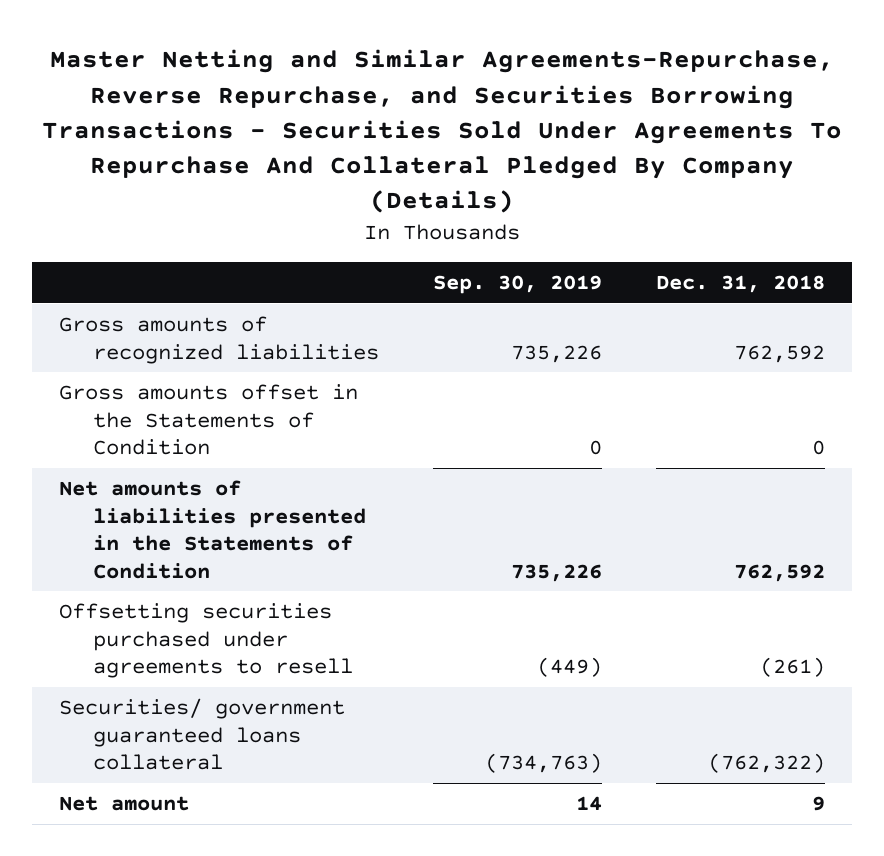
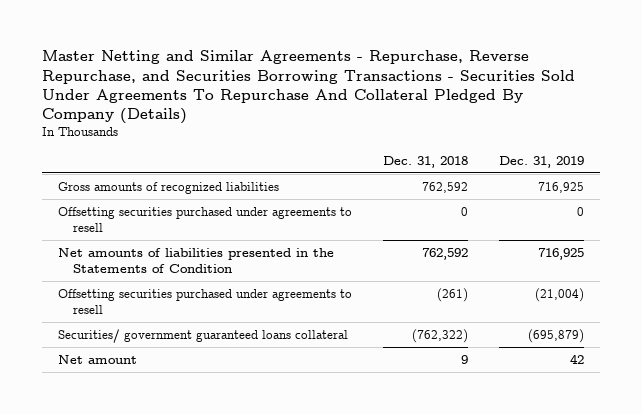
[42,49,843,214] Master Netting and Similar Agreements-Repurchase, Reverse Repurchase, and Securities Borrowing Transactions - Securities Sold Under Agreements To Repurchase And Collateral Pledged By Company (Details) -> [42,50,576,125] Master Netting and Similar Agreements - Repurchase, Reverse Repurchase, and Securities Borrowing Transactions - Securities Sold Under Agreements To Repurchase And Collateral Pledged By Company (Details)
[433,274,603,294] Sep. 30, 2019 -> none
none -> [498,155,584,168] Dec. 31, 2019
[58,384,358,456] Gross amounts offset in the Statements of Condition -> [57,206,352,232] Offsetting securities purchased under agreements to resell

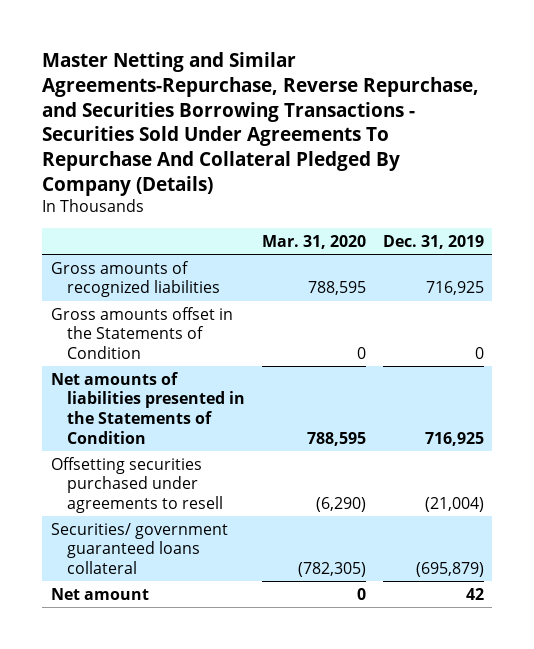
[42,50,576,125] Master Netting and Similar Agreements - Repurchase, Reverse Repurchase, and Securities Borrowing Transactions - Securities Sold Under Agreements To Repurchase And Collateral Pledged By Company (Details) -> [42,51,480,196] Master Netting and Similar Agreements-Repurchase, Reverse Repurchase, and Securities Borrowing Transactions - Securities Sold Under Agreements To Repurchase And Collateral Pledged By Company (Details)
[382,155,468,168] Dec. 31, 2018 -> none
none -> [261,235,366,250] Mar. 31, 2020
[57,206,352,232] Offsetting securities purchased under agreements to resell -> [50,306,233,360] Gross amounts offset in the Statements of Condition

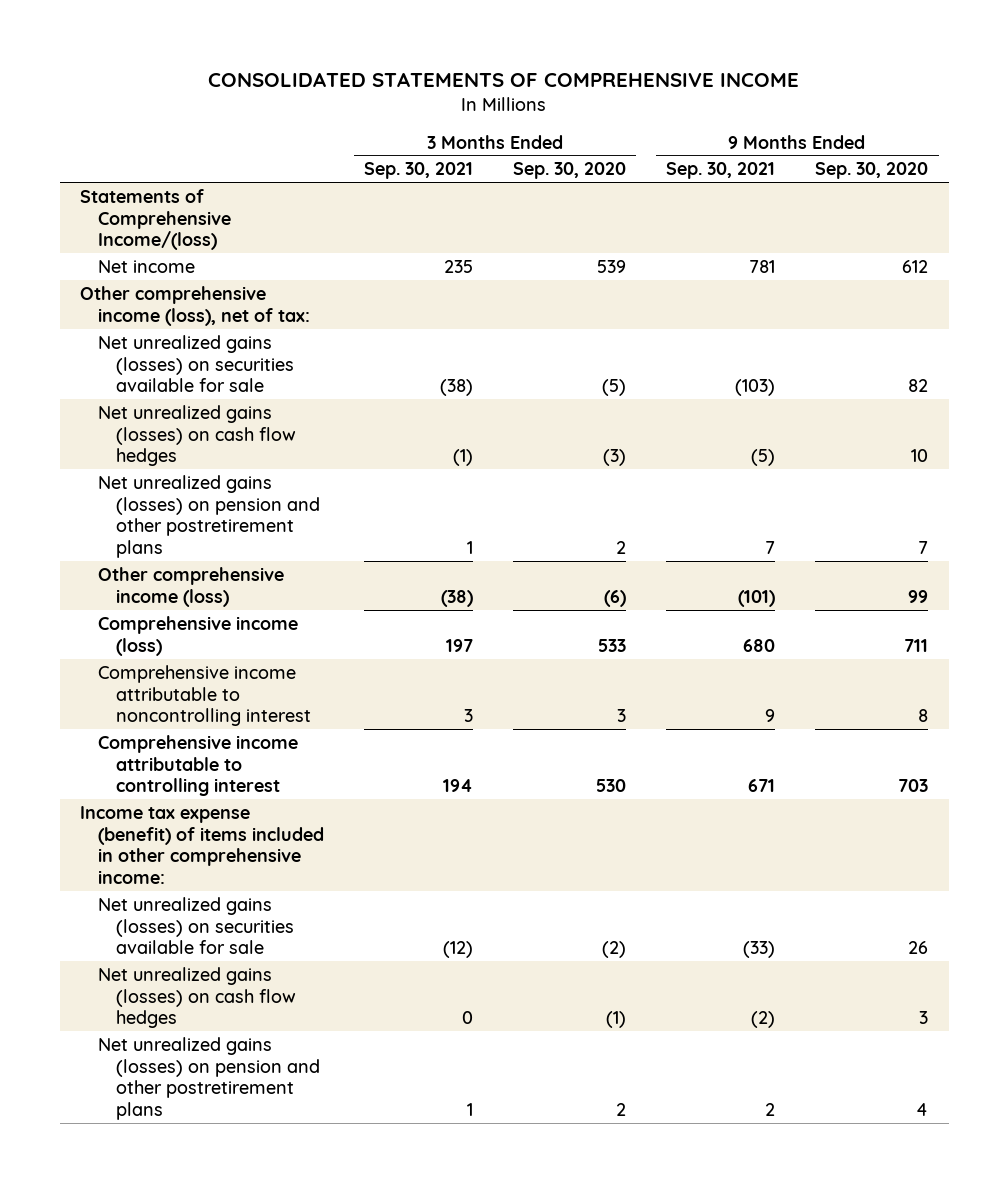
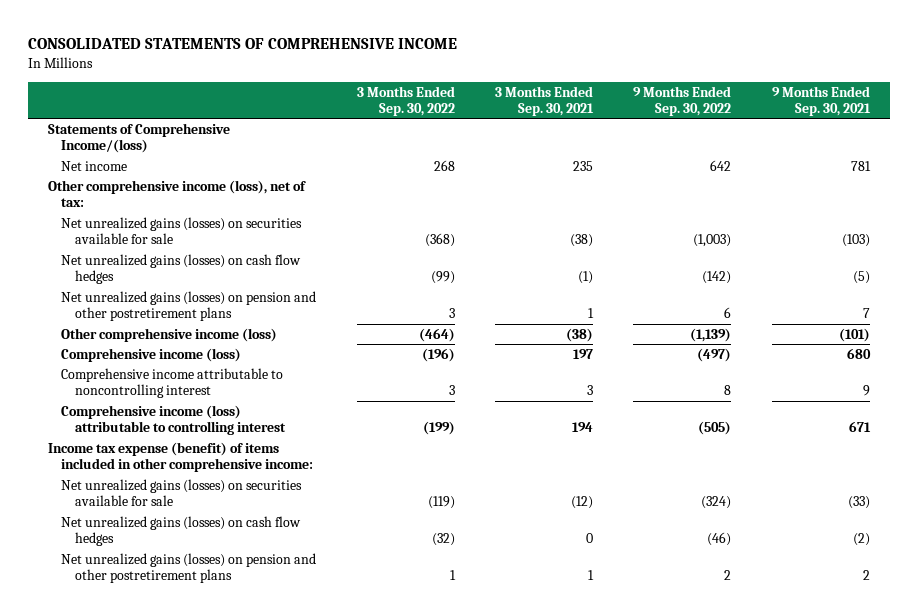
[513,162,627,180] Sep. 30, 2020 -> none
[815,162,929,180] Sep. 30, 2020 -> none
none -> [356,85,455,116] 3 Months Ended Sep. 30, 2022
none -> [633,85,732,116] 9 Months Ended Sep. 30, 2022
[97,734,298,797] Comprehensive income attributable to controlling interest -> [61,404,286,436] Comprehensive income (loss) attributable to controlling interest

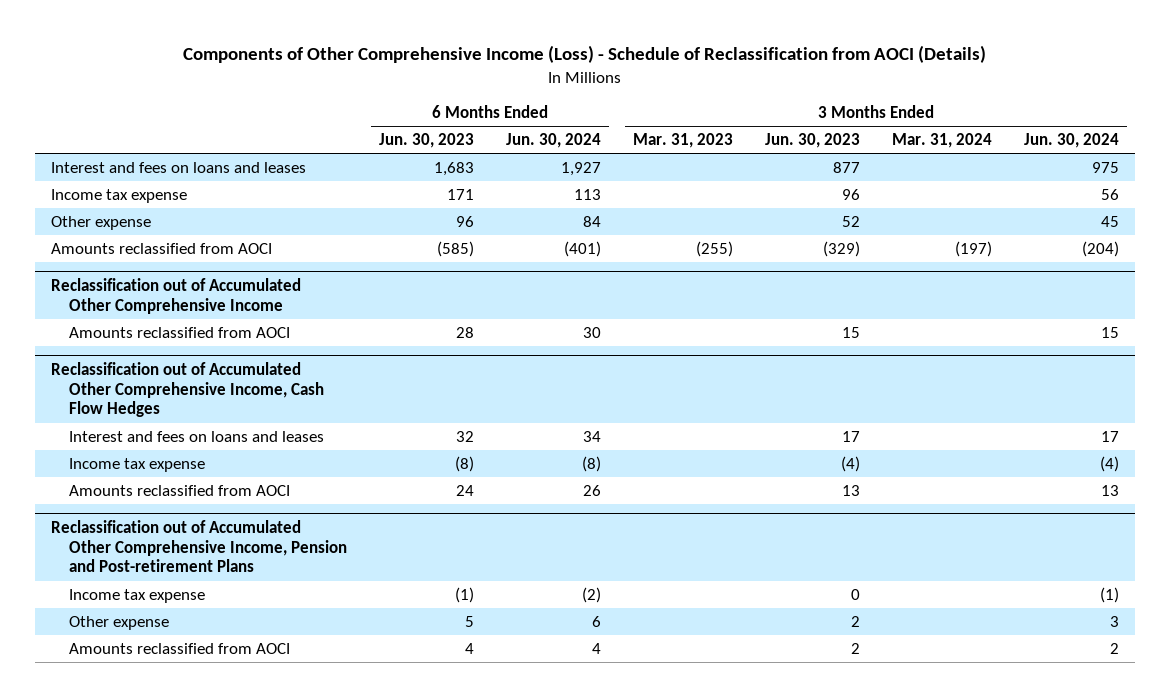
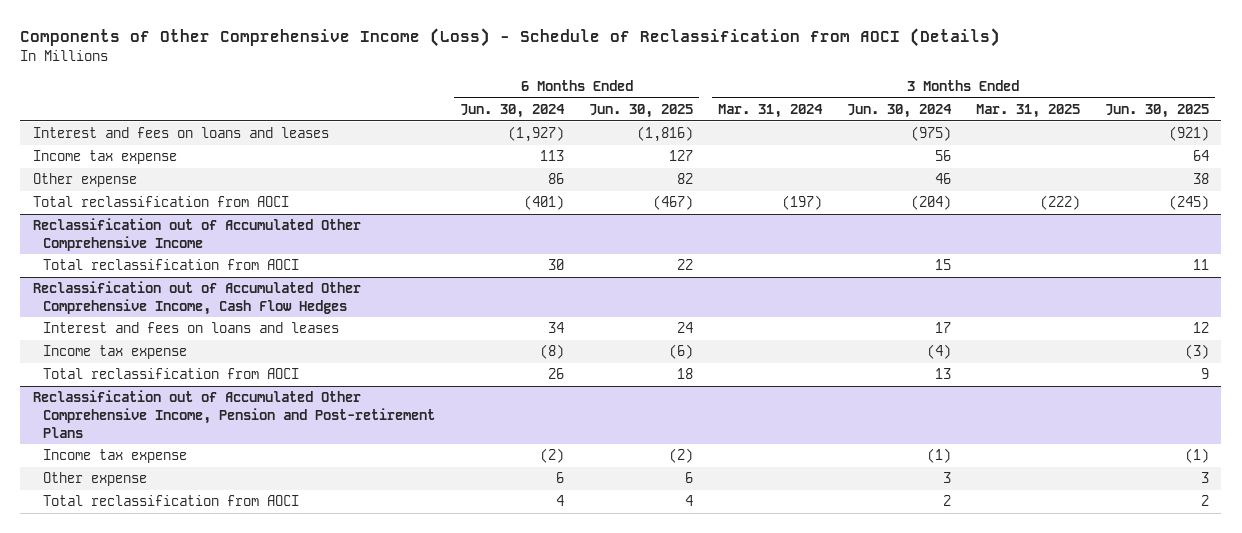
[378,133,474,149] Jun. 30, 2023 -> none
[632,133,733,149] Mar. 31, 2023 -> none
[764,133,860,149] Jun. 30, 2023 -> none
none -> [589,104,694,119] Jun. 30, 2025
none -> [975,104,1080,119] Mar. 31, 2025
none -> [1104,104,1209,119] Jun. 30, 2025
[560,161,601,176] 1,927 -> [508,126,565,143] (1,927)
[1091,161,1119,173] 975 -> [911,126,952,142] (975)
[582,215,601,227] 84 -> [548,173,565,185] 86
[1100,215,1119,227] 45 -> [935,173,952,185] 46
[50,242,272,254] Amounts reclassified from AOCI -> [32,196,289,208] Total reclassification from AOCI
[68,326,290,338] Amounts reclassified from AOCI -> [43,259,300,271] Total reclassification from AOCI
[68,484,290,496] Amounts reclassified from AOCI -> [43,368,300,380] Total reclassification from AOCI
[68,642,290,654] Amounts reclassified from AOCI -> [43,495,300,507] Total reclassification from AOCI

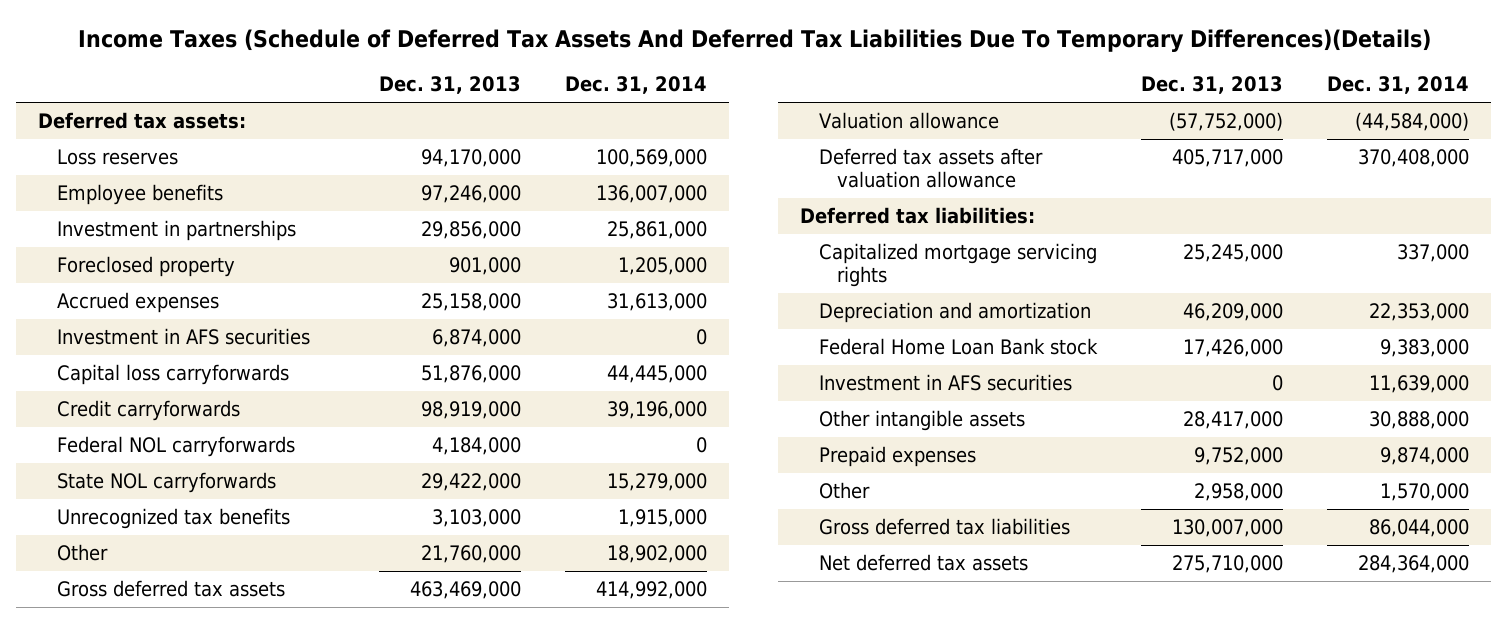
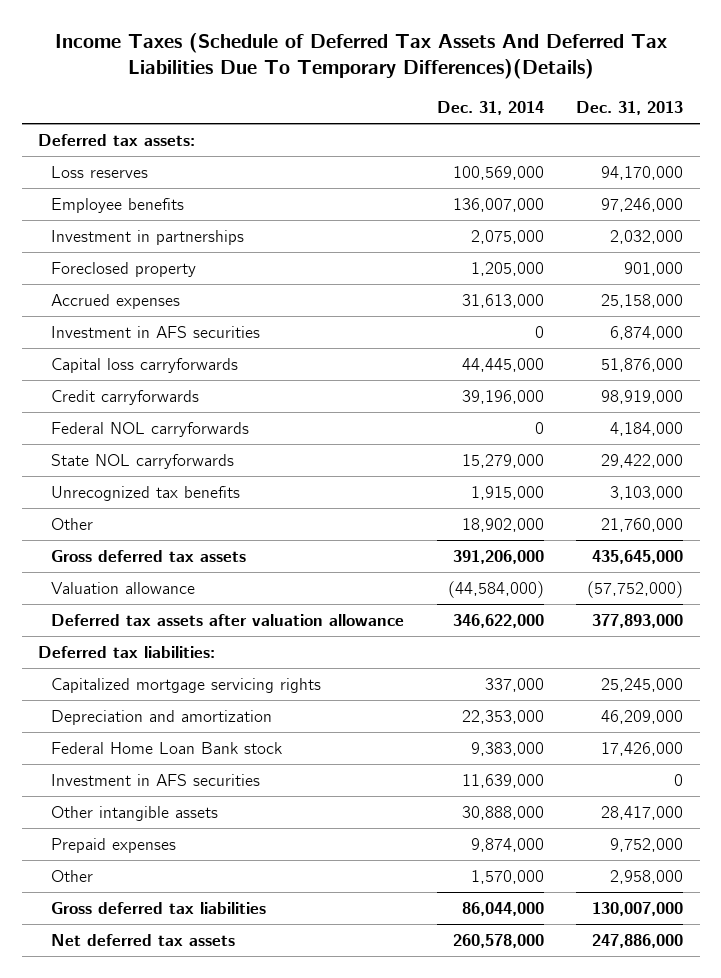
[421,221,522,240] 29,856,000 -> [610,230,684,245] 2,032,000
[607,221,708,240] 25,861,000 -> [470,230,544,245] 2,075,000
[410,581,522,600] 463,469,000 -> [592,550,684,565] 435,645,000
[596,581,708,600] 414,992,000 -> [452,550,544,565] 391,206,000
[1171,149,1283,168] 405,717,000 -> [592,614,684,629] 377,893,000
[1358,149,1470,168] 370,408,000 -> [452,614,544,629] 346,622,000
[1171,555,1283,574] 275,710,000 -> [592,934,684,949] 247,886,000
[1358,555,1470,574] 284,364,000 -> [452,934,544,949] 260,578,000

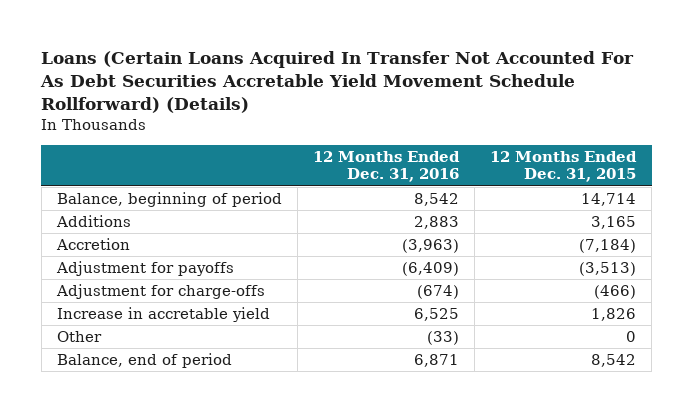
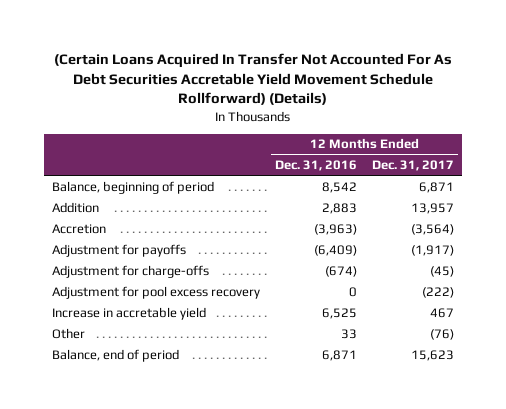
[40,51,635,114] Loans (Certain Loans Acquired In Transfer Not Accounted For As Debt Securities Accretable Yield Movement Schedule Rollforward) (Details) -> [53,52,452,106] (Certain Loans Acquired In Transfer Not Accounted For As Debt Securities Accretable Yield Movement Schedule Rollforward) (Details)
[490,151,638,183] 12 Months Ended Dec. 31, 2015 -> none
none -> [372,160,455,172] Dec. 31, 2017
[55,214,131,227] Additions -> [51,201,99,213] Addition
none -> [51,285,260,299] Adjustment for pool excess recovery
[426,330,459,345] (33) -> [340,328,357,339] 33

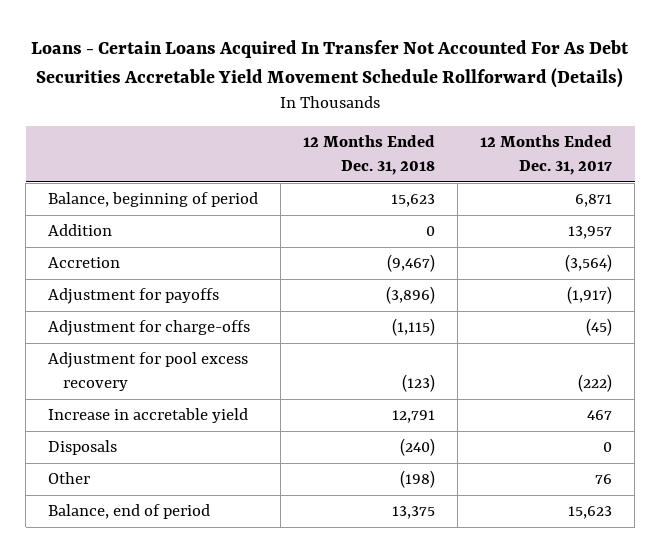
[53,52,452,106] (Certain Loans Acquired In Transfer Not Accounted For As Debt Securities Accretable Yield Movement Schedule Rollforward) (Details) -> [31,40,630,88] Loans - Certain Loans Acquired In Transfer Not Accounted For As Debt Securities Accretable Yield Movement Schedule Rollforward (Details)
[274,160,357,172] Dec. 31, 2016 -> none
none -> [303,135,436,175] 12 Months Ended Dec. 31, 2018
none -> [48,440,118,456] Disposals
[430,328,455,340] (76) -> [595,474,613,485] 76

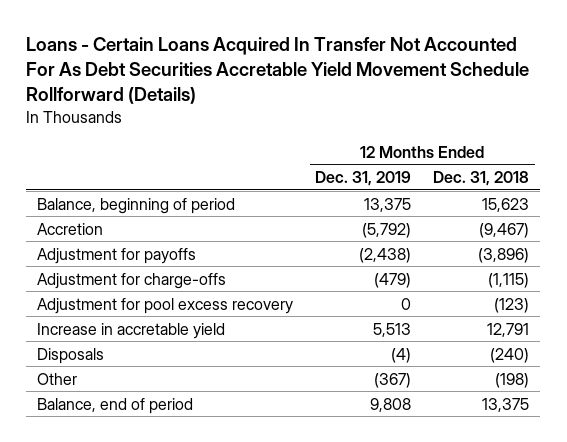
[480,135,613,175] 12 Months Ended Dec. 31, 2017 -> none
none -> [315,171,412,187] Dec. 31, 2019
[48,224,113,237] Addition -> none

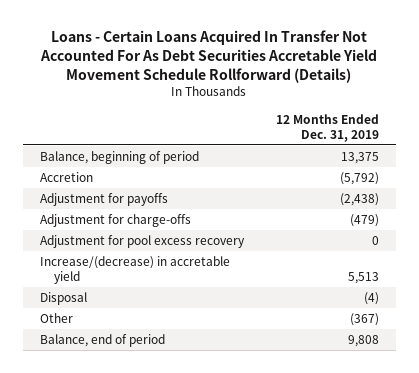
[433,171,530,187] Dec. 31, 2018 -> none
[37,322,226,339] Increase in accretable yield -> [39,256,230,284] Increase/(decrease) in accretable yield
[37,347,105,364] Disposals -> [39,292,87,306] Disposal

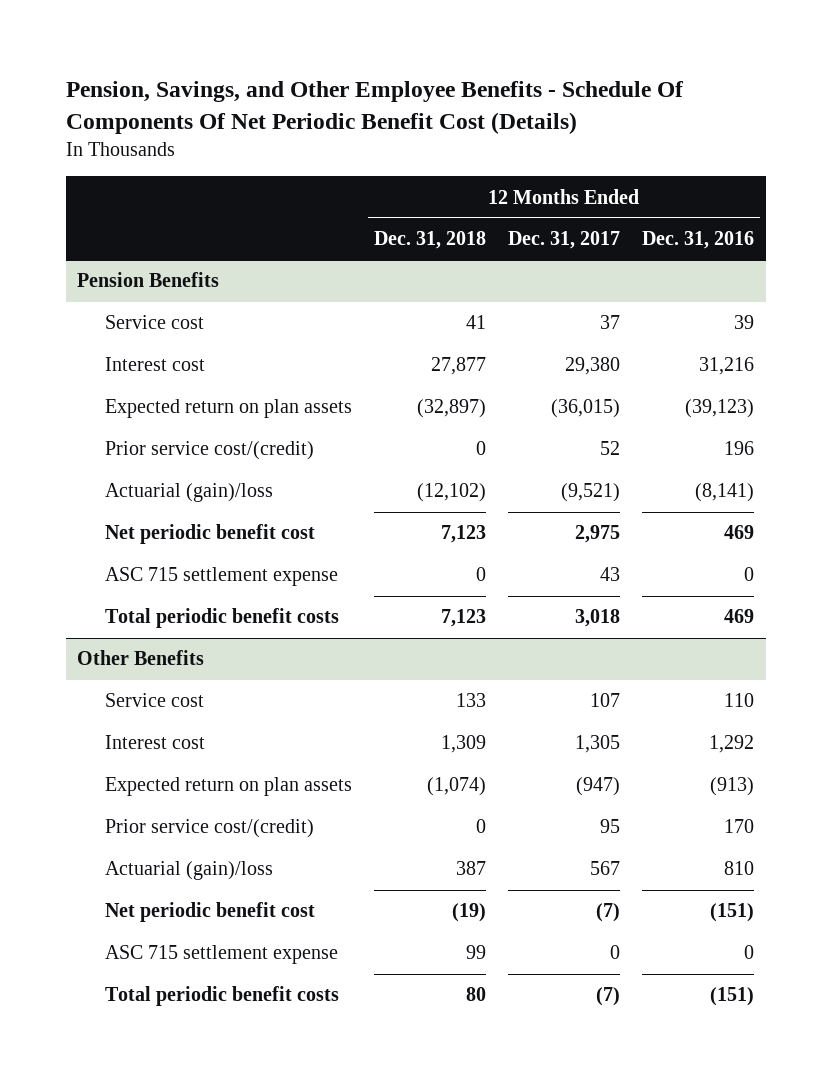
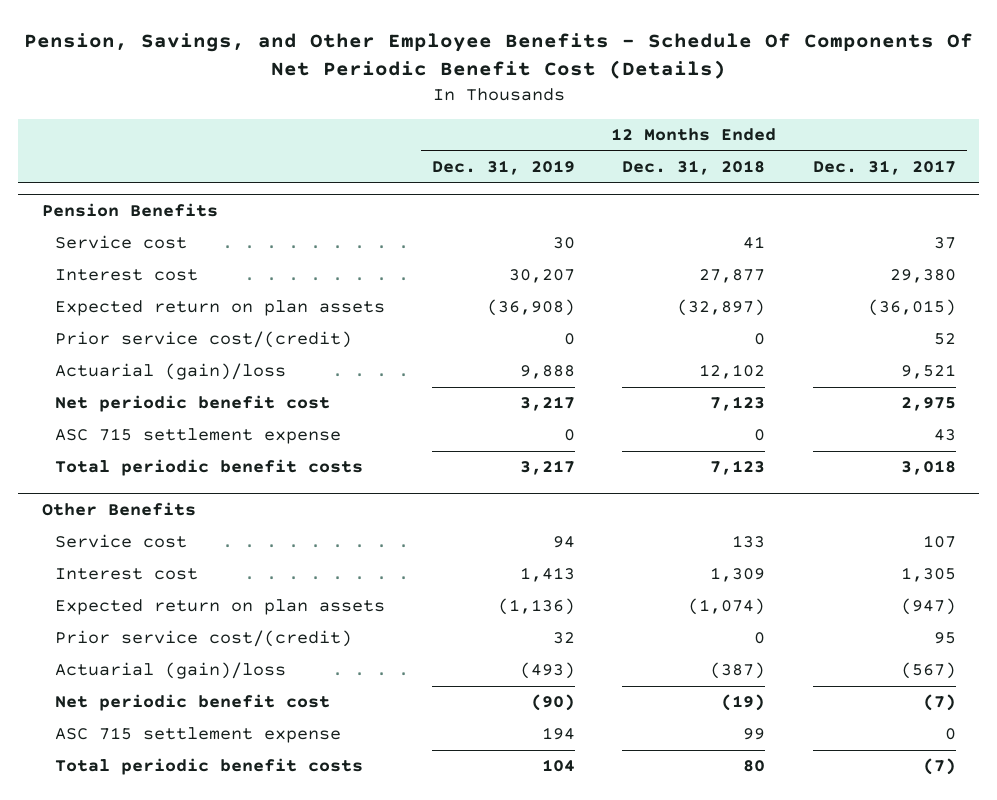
[642,231,755,250] Dec. 31, 2016 -> none
none -> [432,160,576,176] Dec. 31, 2019
[416,483,486,503] (12,102) -> [699,364,766,380] 12,102
[561,483,621,503] (9,521) -> [900,364,956,380] 9,521
[455,861,486,876] 387 -> [710,662,766,680] (387)
[590,861,621,876] 567 -> [900,662,956,680] (567)

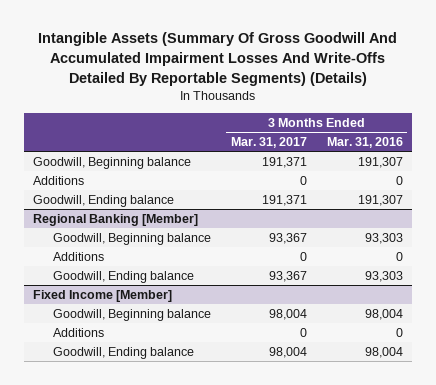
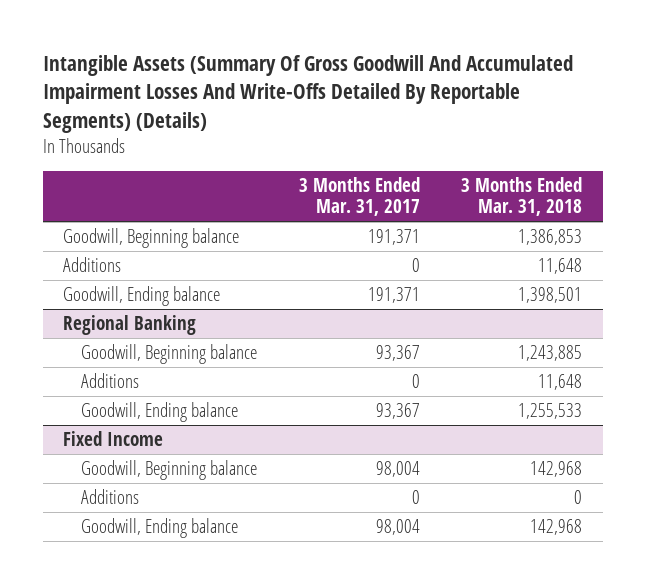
[326,137,403,149] Mar. 31, 2016 -> none
none -> [461,176,583,217] 3 Months Ended Mar. 31, 2018
[33,214,199,227] Regional Banking [Member] -> [63,315,197,336] Regional Banking
[33,290,173,303] Fixed Income [Member] -> [63,431,164,447] Fixed Income

